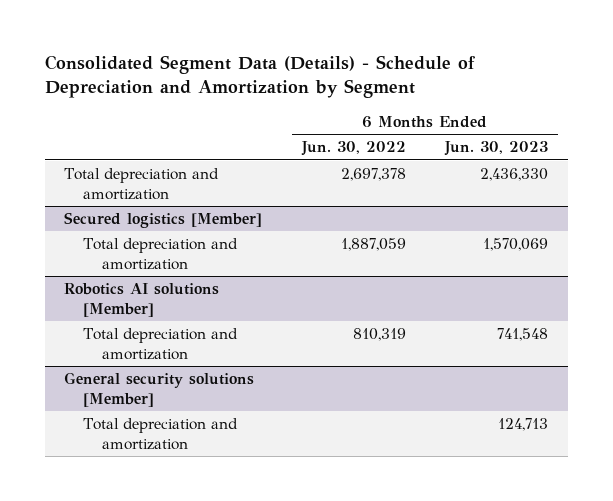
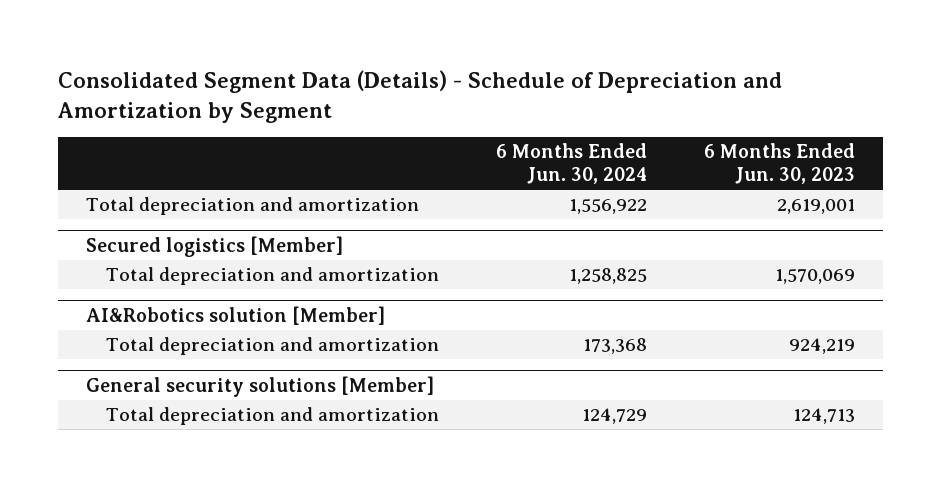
[300,141,406,157] Jun. 30, 2022 -> none
none -> [496,143,648,185] 6 Months Ended Jun. 30, 2024
[480,168,549,182] 2,436,330 -> [776,199,855,215] 2,619,001
[64,283,220,317] Robotics AI solutions [Member] -> [85,305,385,325] AI&Robotics solution [Member]
[497,328,549,342] 741,548 -> [788,338,855,355] 924,219

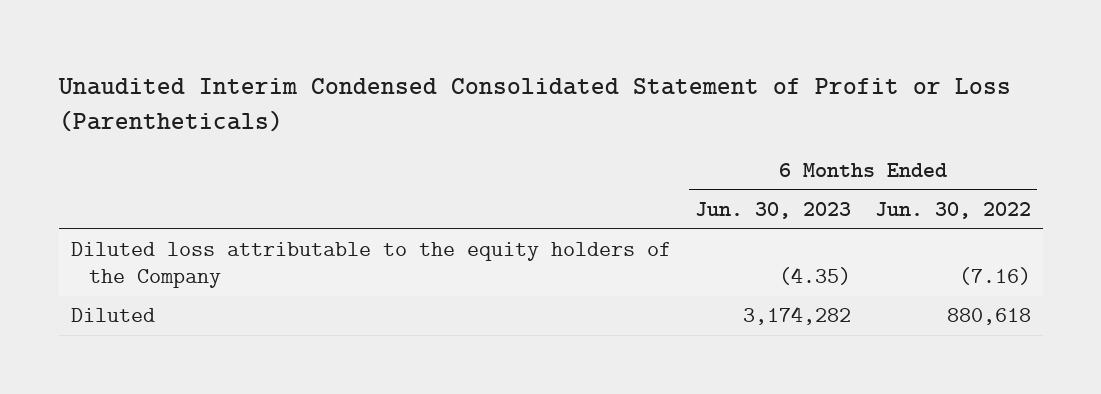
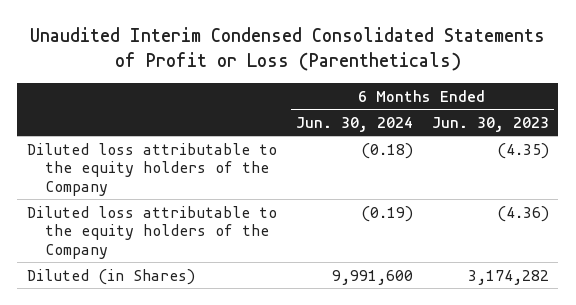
[57,77,1011,132] Unaudited Interim Condensed Consolidated Statement of Profit or Loss (Parentheticals) -> [29,27,545,72] Unaudited Interim Condensed Consolidated Statements of Profit or Loss (Parentheticals)
[874,202,1031,220] Jun. 30, 2022 -> none
none -> [295,116,413,132] Jun. 30, 2024
none -> [26,205,277,259] Diluted loss attributable to the equity holders of the Company
[70,308,155,323] Diluted -> [26,268,195,285] Diluted (in Shares)

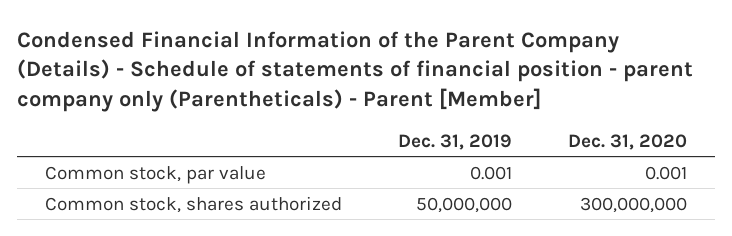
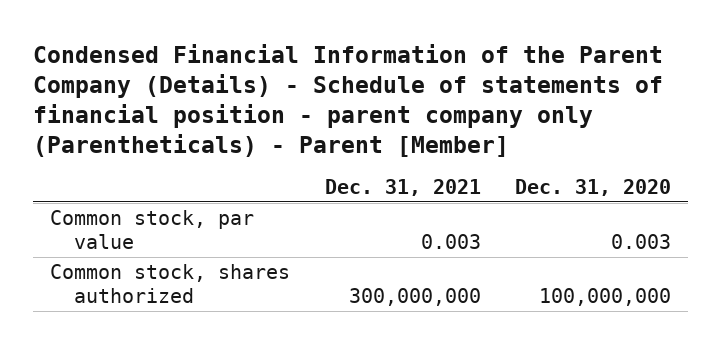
[398,133,513,150] Dec. 31, 2019 -> none
none -> [324,179,481,197] Dec. 31, 2021
[645,165,688,180] 0.001 -> [610,234,671,250] 0.003
[580,196,688,213] 300,000,000 -> [538,288,671,307] 100,000,000

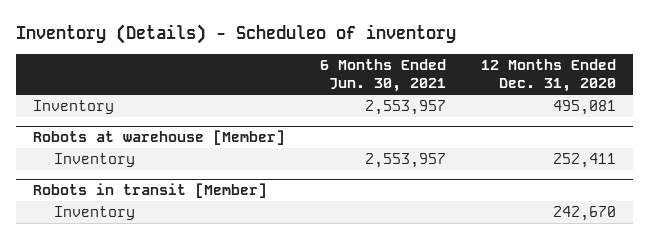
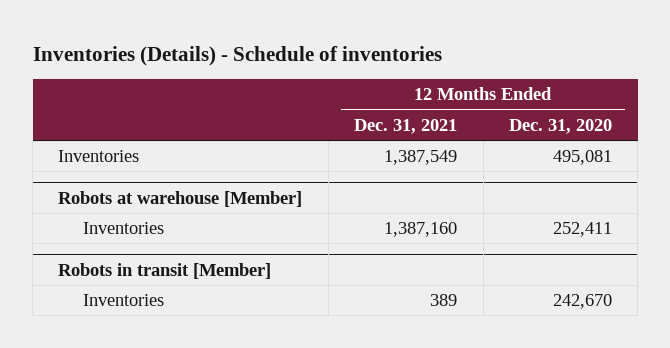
[15,24,456,45] Inventory (Details) - Scheduleo of inventory -> [32,45,442,66] Inventories (Details) - Schedule of inventories
[319,59,446,93] 6 Months Ended Jun. 30, 2021 -> none
none -> [354,118,458,134] Dec. 31, 2021
[33,100,115,115] Inventory -> [58,150,140,163] Inventories
[53,153,135,168] Inventory -> [82,222,164,235] Inventories
[53,206,135,221] Inventory -> [82,294,164,307] Inventories

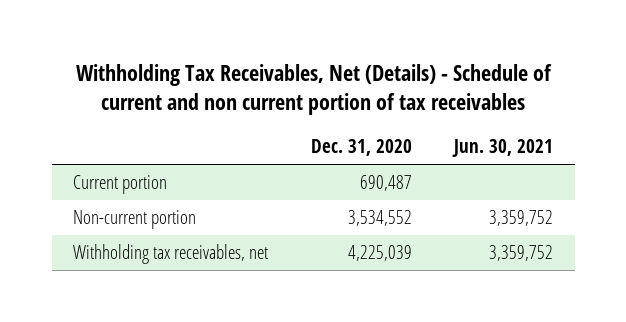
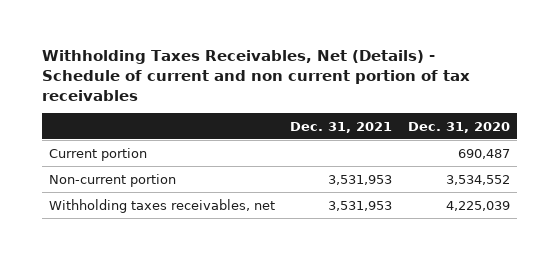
[76,64,553,116] Withholding Tax Receivables, Net (Details) - Schedule of current and non current portion of tax receivables -> [41,50,470,101] Withholding Taxes Receivables, Net (Details) - Schedule of current and non current portion of tax receivables
[452,139,554,158] Jun. 30, 2021 -> none
none -> [290,121,393,133] Dec. 31, 2021
[73,244,269,265] Withholding tax receivables, net -> [49,198,276,213] Withholding taxes receivables, net

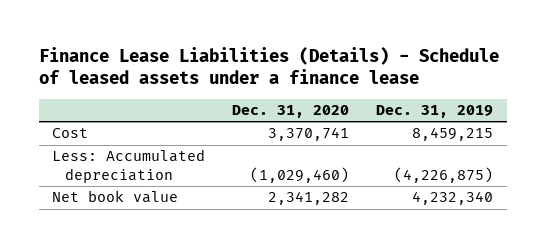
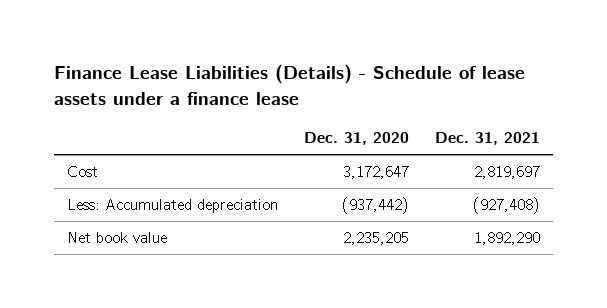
[38,46,499,85] Finance Lease Liabilities (Details) - Schedule of leased assets under a finance lease -> [54,64,526,105] Finance Lease Liabilities (Details) - Schedule of lease assets under a finance lease
[376,105,494,119] Dec. 31, 2019 -> none
none -> [434,131,540,145] Dec. 31, 2021
[268,127,350,142] 3,370,741 -> [342,166,409,180] 3,172,647
[250,166,350,183] (1,029,460) -> [341,197,409,215] (937,442)
[268,191,350,206] 2,341,282 -> [342,232,409,246] 2,235,205

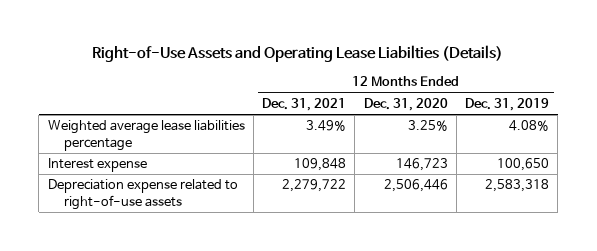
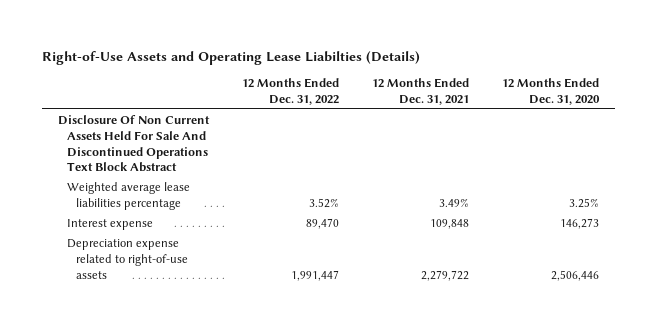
[465,97,550,111] Dec. 31, 2019 -> none
none -> [241,77,339,105] 12 Months Ended Dec. 31, 2022
none -> [58,114,211,173] Disclosure Of Non Current Assets Held For Sale And Discontinued Operations Text Block Abstract
[395,158,448,172] 146,723 -> [559,217,599,229] 146,273

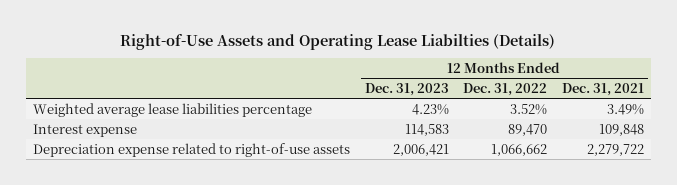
[501,77,600,105] 12 Months Ended Dec. 31, 2020 -> none
none -> [364,82,449,96] Dec. 31, 2023
[58,114,211,173] Disclosure Of Non Current Assets Held For Sale And Discontinued Operations Text Block Abstract -> none
[290,269,339,281] 1,991,447 -> [491,143,548,156] 1,066,662

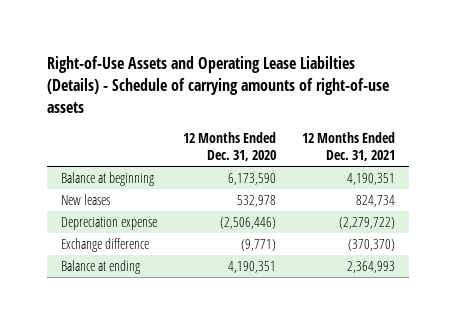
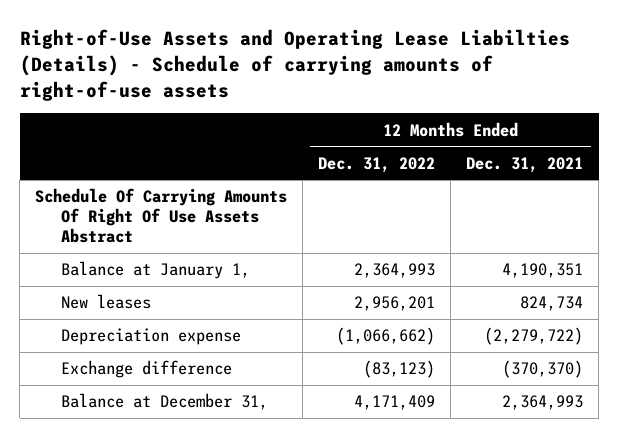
[183,132,277,162] 12 Months Ended Dec. 31, 2020 -> none
none -> [318,156,436,173] Dec. 31, 2022
none -> [35,188,288,244] Schedule Of Carrying Amounts Of Right Of Use Assets Abstract
[60,172,154,187] Balance at beginning -> [60,261,250,280] Balance at January 1,
[60,260,140,275] Balance at ending -> [60,393,268,411] Balance at December 31,

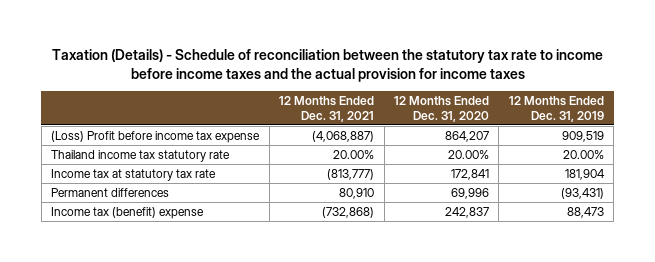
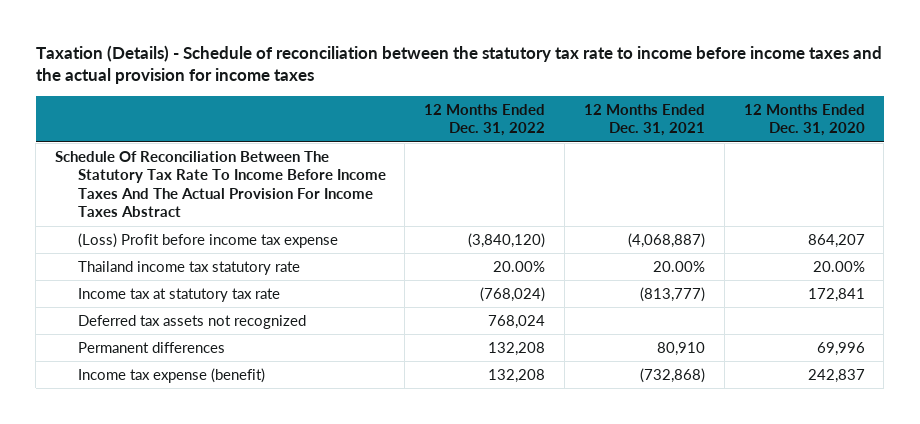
[508,95,604,122] 12 Months Ended Dec. 31, 2019 -> none
none -> [424,103,546,137] 12 Months Ended Dec. 31, 2022
none -> [55,150,386,218] Schedule Of Reconciliation Between The Statutory Tax Rate To Income Before Income Taxes And The Actual Provision For Income Taxes Abstract
none -> [77,314,306,329] Deferred tax assets not recognized
[51,206,205,219] Income tax (benefit) expense -> [77,367,265,383] Income tax expense (benefit)

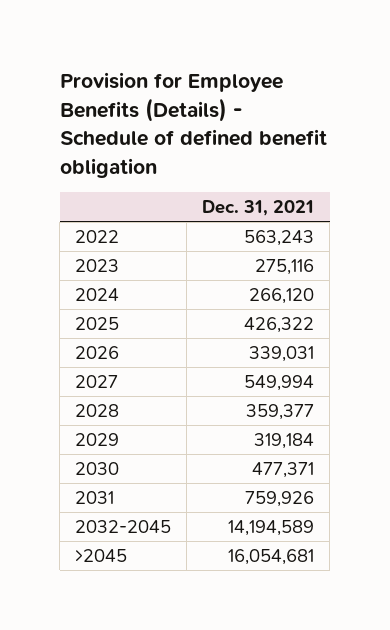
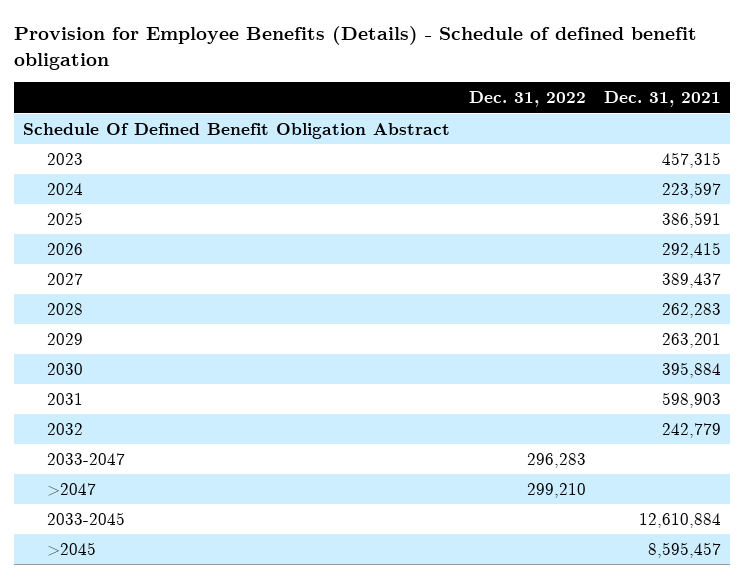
none -> [468,91,586,108] Dec. 31, 2022
[75,229,120,243] 2022 -> none
none -> [23,122,451,139] Schedule Of Defined Benefit Obligation Abstract
[255,258,315,275] 275,116 -> [662,151,722,168] 457,315
[249,287,315,304] 266,120 -> [662,181,722,198] 223,597
[244,316,315,333] 426,322 -> [662,211,722,228] 386,591
[249,345,315,362] 339,031 -> [662,241,722,258] 292,415
[244,374,315,391] 549,994 -> [662,272,722,288] 389,437
[246,403,315,420] 359,377 -> [662,302,722,318] 262,283
[254,432,315,449] 319,184 -> [662,332,722,348] 263,201
[252,461,315,478] 477,371 -> [662,361,722,378] 395,884
[245,490,315,507] 759,926 -> [662,391,722,408] 598,903
none -> [46,422,83,435] 2032
none -> [46,452,125,465] 2033-2047
none -> [46,482,96,496] >2047
[75,519,172,533] 2032-2045 -> [46,511,125,525] 2033-2045
[228,519,315,536] 14,194,589 -> [639,512,722,528] 12,610,884
[228,548,315,565] 16,054,681 -> [648,541,722,558] 8,595,457

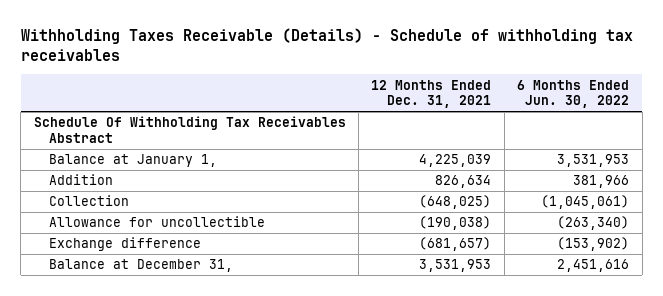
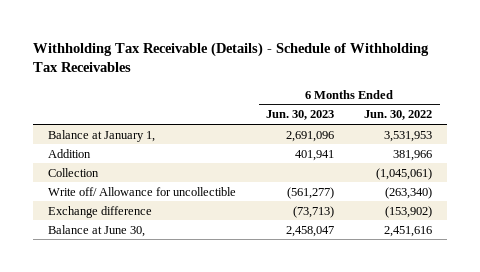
[20,27,633,62] Withholding Taxes Receivable (Details) - Schedule of withholding tax receivables -> [33,41,430,73] Withholding Tax Receivable (Details) - Schedule of Withholding Tax Receivables
[371,79,492,109] 12 Months Ended Dec. 31, 2021 -> none
none -> [266,110,335,121] Jun. 30, 2023
[33,116,346,144] Schedule Of Withholding Tax Receivables Abstract -> none
[49,216,266,228] Allowance for uncollectible -> [48,186,237,196] Write off/ Allowance for uncollectible
[49,259,234,273] Balance at December 31, -> [48,224,146,237] Balance at June 30,

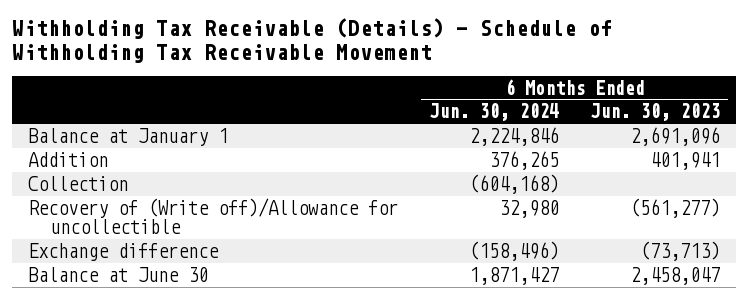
[33,41,430,73] Withholding Tax Receivable (Details) - Schedule of Withholding Tax Receivables -> [12,18,613,64] Withholding Tax Receivable (Details) - Schedule of Withholding Tax Receivable Movement
[364,110,433,121] Jun. 30, 2022 -> none
none -> [429,103,560,122] Jun. 30, 2024
[48,129,156,142] Balance at January 1, -> [27,128,228,147] Balance at January 1
[48,186,237,196] Write off/ Allowance for uncollectible -> [27,198,398,235] Recovery of (Write off)/Allowance for uncollectible
[48,224,146,237] Balance at June 30, -> [27,267,208,283] Balance at June 30

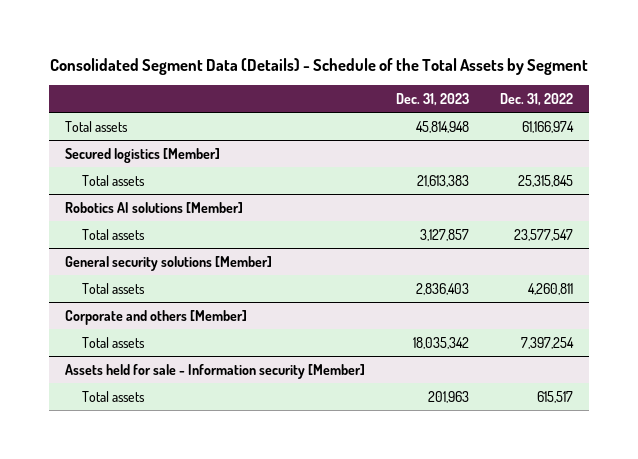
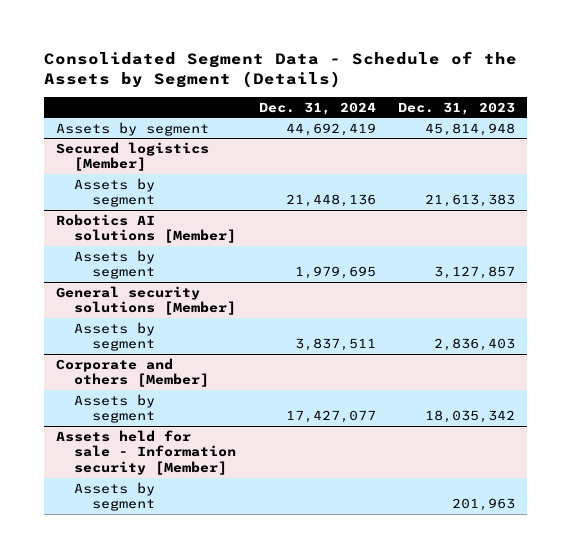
[50,57,589,75] Consolidated Segment Data (Details) - Schedule of the Total Assets by Segment -> [44,51,518,89] Consolidated Segment Data - Schedule of the Assets by Segment (Details)
[500,92,574,106] Dec. 31, 2022 -> none
none -> [258,101,376,115] Dec. 31, 2024
[64,120,128,132] Total assets -> [55,121,209,136] Assets by segment
[82,174,146,186] Total assets -> [73,177,155,208] Assets by segment
[82,228,146,240] Total assets -> [73,249,155,280] Assets by segment
[82,282,146,294] Total assets -> [73,321,155,352] Assets by segment
[82,336,146,348] Total assets -> [73,393,155,424] Assets by segment
[82,390,146,402] Total assets -> [73,481,155,512] Assets by segment

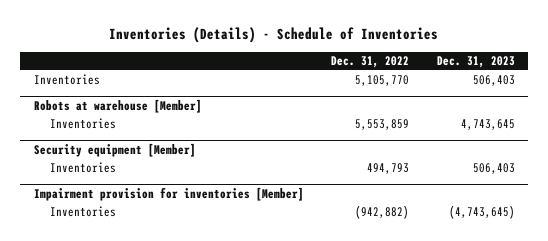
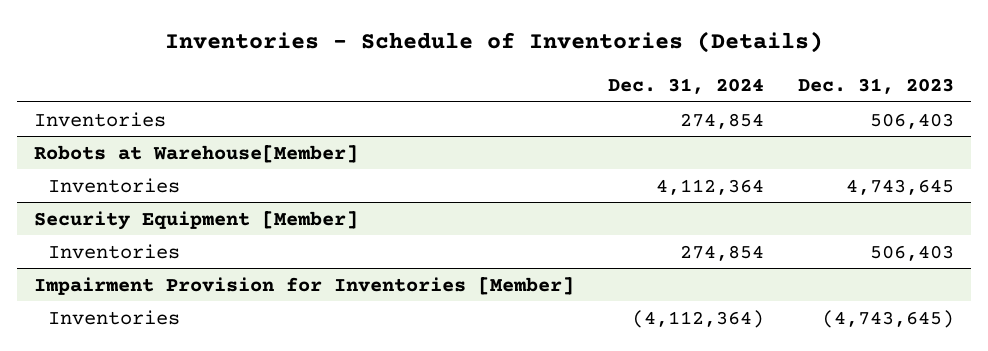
[109,27,439,44] Inventories (Details) - Schedule of Inventories -> [164,31,823,54] Inventories - Schedule of Inventories (Details)
[331,56,410,69] Dec. 31, 2022 -> none
none -> [607,77,764,94] Dec. 31, 2024
[33,98,202,113] Robots at warehouse [Member] -> [33,144,358,163] Robots at Warehouse[Member]
[33,142,196,157] Security equipment [Member] -> [33,210,358,230] Security Equipment [Member]
[33,186,304,201] Impairment provision for inventories [Member] -> [33,276,574,295] Impairment Provision for Inventories [Member]

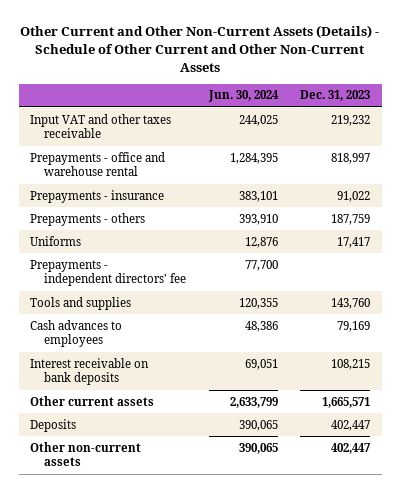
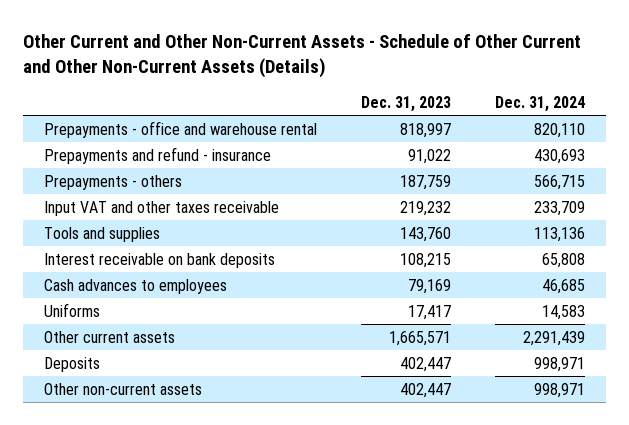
[20,25,380,73] Other Current and Other Non-Current Assets (Details) - Schedule of Other Current and Other Non-Current Assets -> [22,33,581,78] Other Current and Other Non-Current Assets - Schedule of Other Current and Other Non-Current Assets (Details)
[207,90,279,103] Jun. 30, 2024 -> none
none -> [494,96,585,113] Dec. 31, 2024
[30,189,165,203] Prepayments - insurance -> [44,146,272,164] Prepayments and refund - insurance
[30,259,186,287] Prepayments - independent directors' fee -> none
[30,113,172,139] Input VAT and other taxes receivable -> [44,200,280,216] Input VAT and other taxes receivable
[30,319,123,348] Cash advances to employees -> [44,278,228,294] Cash advances to employees
[30,235,82,246] Uniforms -> [44,302,101,317] Uniforms

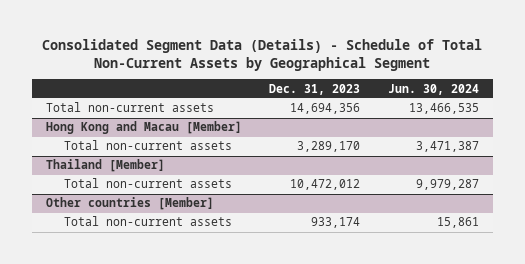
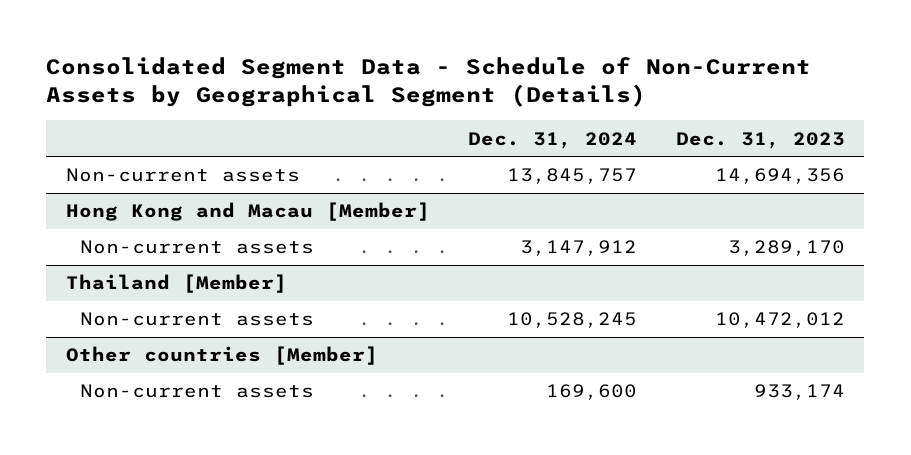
[42,38,483,71] Consolidated Segment Data (Details) - Schedule of Total Non-Current Assets by Geographical Segment -> [46,57,812,108] Consolidated Segment Data - Schedule of Non-Current Assets by Geographical Segment (Details)
[388,83,480,95] Jun. 30, 2024 -> none
none -> [468,131,638,149] Dec. 31, 2024
[45,102,214,113] Total non-current assets -> [65,168,300,183] Non-current assets
[63,140,232,151] Total non-current assets -> [80,240,315,255] Non-current assets
[63,178,232,189] Total non-current assets -> [80,312,315,327] Non-current assets
[63,216,232,227] Total non-current assets -> [80,384,315,399] Non-current assets

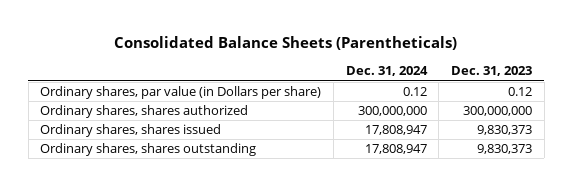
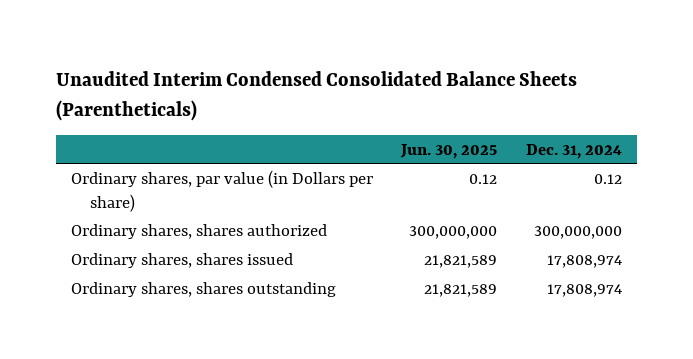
[114,36,458,51] Consolidated Balance Sheets (Parentheticals) -> [56,70,578,121] Unaudited Interim Condensed Consolidated Balance Sheets (Parentheticals)
[451,66,533,77] Dec. 31, 2023 -> none
none -> [400,143,498,159] Jun. 30, 2025
[364,125,427,136] 17,808,947 -> [547,254,623,268] 17,808,974
[364,144,427,155] 17,808,947 -> [547,283,623,297] 17,808,974

